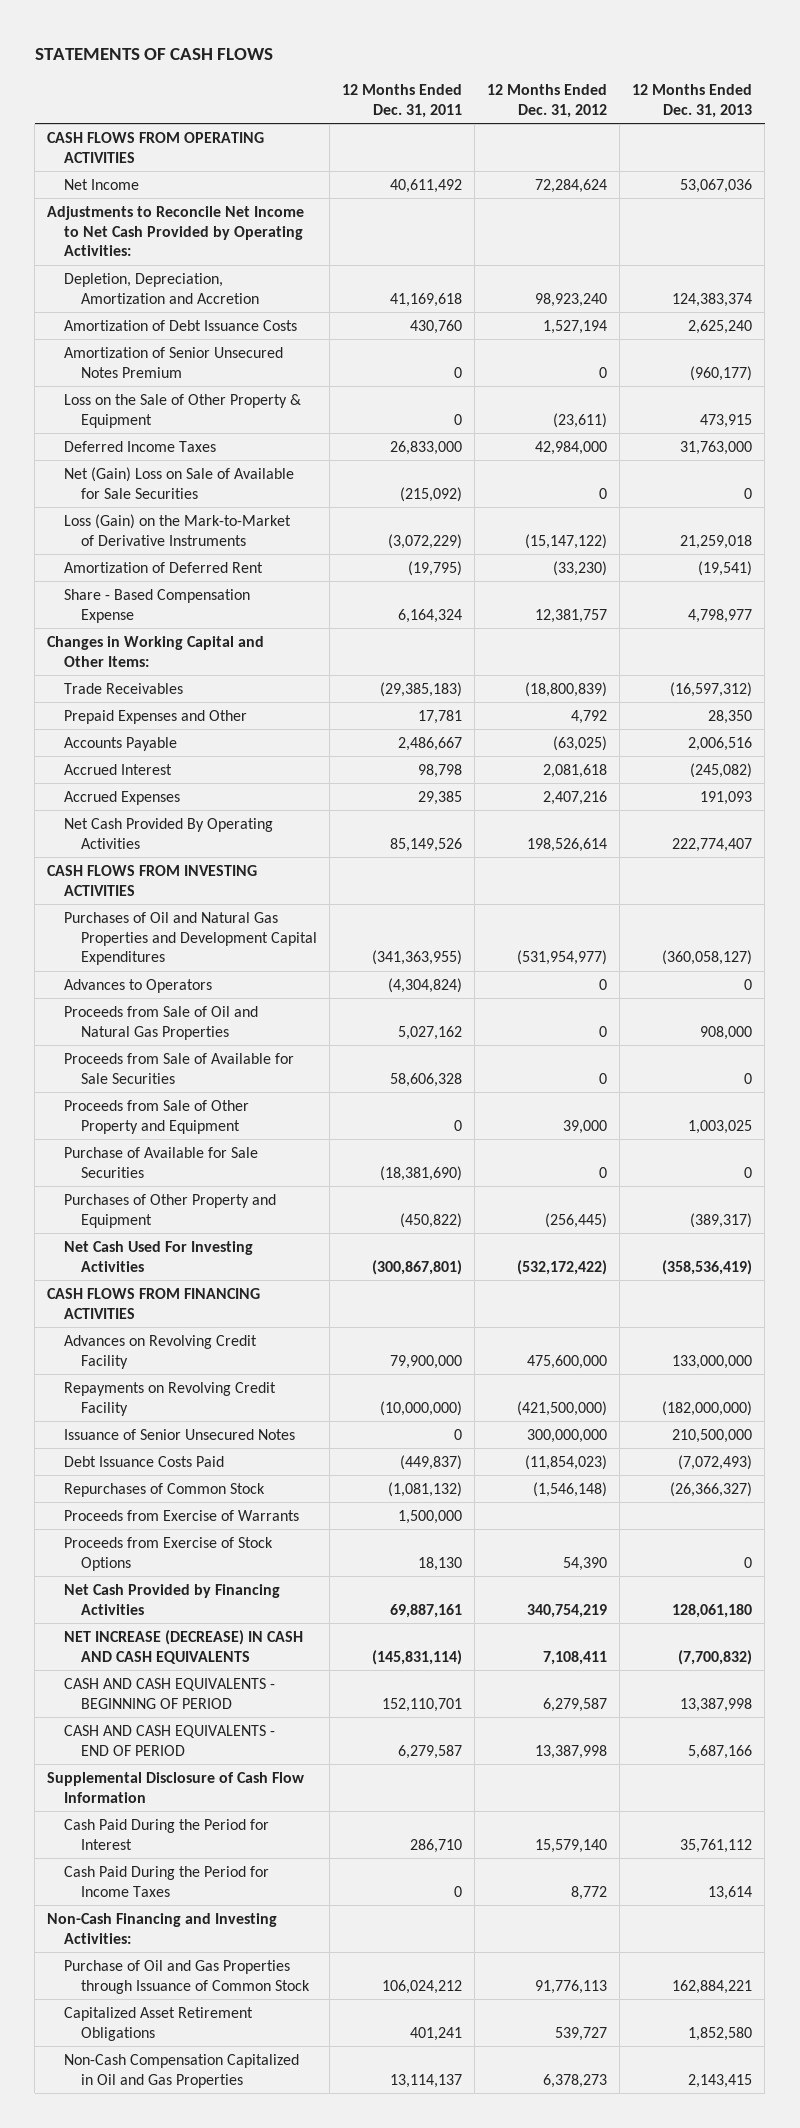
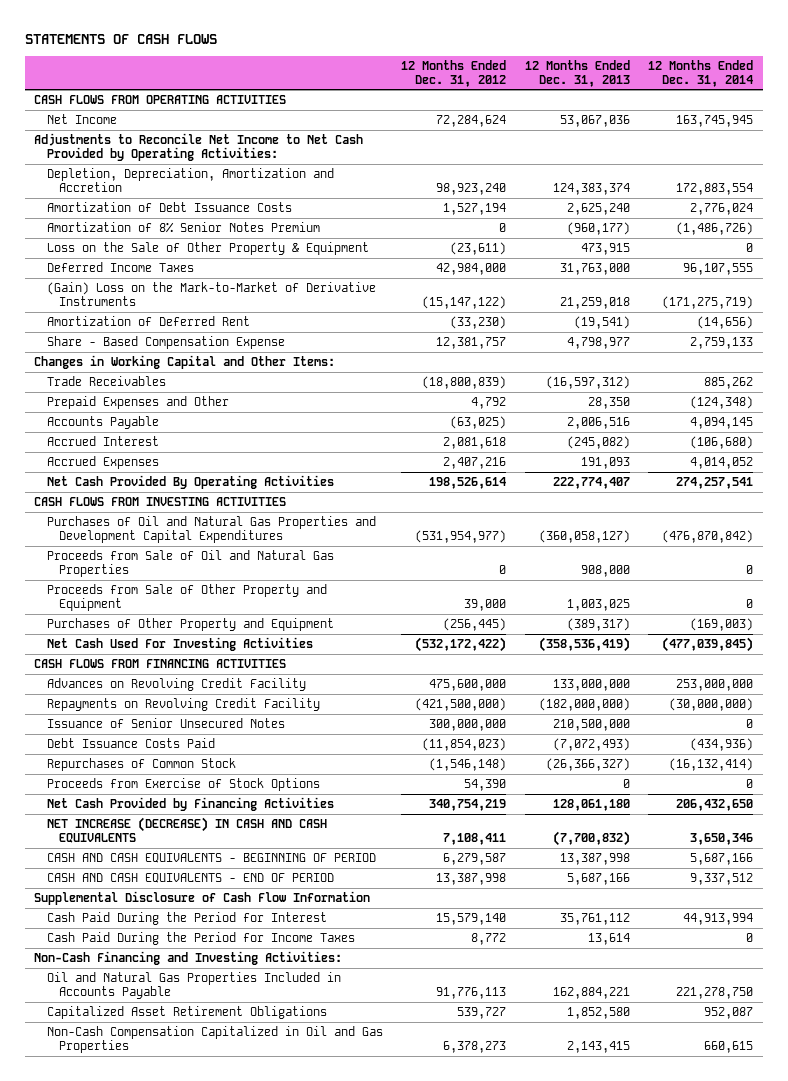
[342,83,463,118] 12 Months Ended Dec. 31, 2011 -> none
none -> [648,59,754,87] 12 Months Ended Dec. 31, 2014
[64,346,284,378] Amortization of Senior Unsecured Notes Premium -> [46,222,320,234] Amortization of 8% Senior Notes Premium
[64,466,295,499] Net (Gain) Loss on Sale of Available for Sale Securities -> none
[64,513,292,546] Loss (Gain) on the Mark-to-Market of Derivative Instruments -> [46,282,376,307] (Gain) Loss on the Mark-to-Market of Derivative Instruments
[64,978,213,993] Advances to Operators -> none
[64,1052,295,1084] Proceeds from Sale of Available for Sale Securities -> none
[64,1146,259,1178] Purchase of Available for Sale Securities -> none
[64,1509,300,1521] Proceeds from Exercise of Warrants -> none
[64,1959,311,1994] Purchase of Oil and Gas Properties through Issuance of Common Stock -> [46,972,341,1000] Oil and Natural Gas Properties Included in Accounts Payable

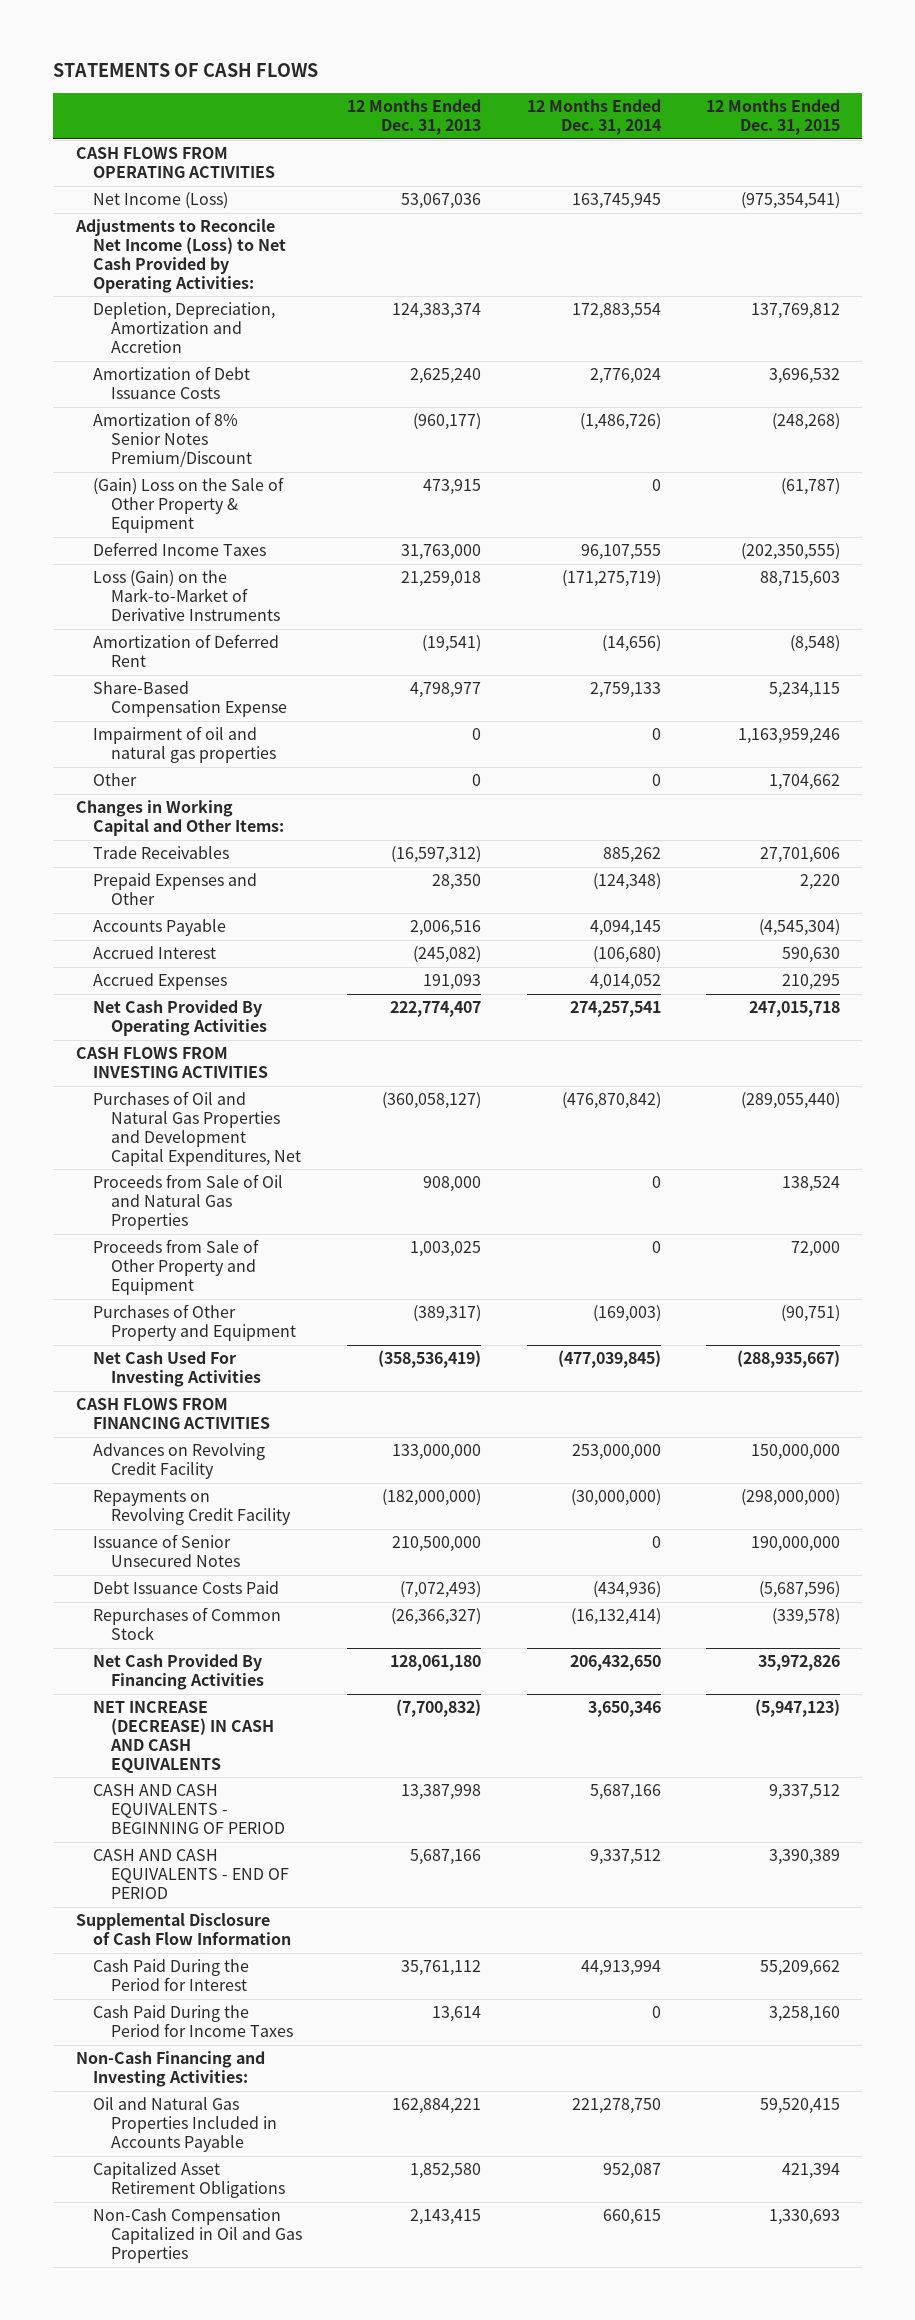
[401,59,507,87] 12 Months Ended Dec. 31, 2012 -> none
none -> [705,99,840,136] 12 Months Ended Dec. 31, 2015
[46,114,117,125] Net Income -> [93,192,229,210] Net Income (Loss)
[34,133,364,162] Adjustments to Reconcile Net Income to Net Cash Provided by Operating Activities: -> [74,219,287,293] Adjustments to Reconcile Net Income (Loss) to Net Cash Provided by Operating Activities:
[46,222,320,234] Amortization of 8% Senior Notes Premium -> [93,412,252,467] Amortization of 8% Senior Notes Premium/Discount
[46,242,369,256] Loss on the Sale of Other Property & Equipment -> [93,477,285,533] (Gain) Loss on the Sale of Other Property & Equipment
[46,282,376,307] (Gain) Loss on the Mark-to-Market of Derivative Instruments -> [93,570,280,621] Loss (Gain) on the Mark-to-Market of Derivative Instruments
[46,336,285,350] Share - Based Compensation Expense -> [93,681,287,718] Share-Based Compensation Expense
none -> [93,726,276,764] Impairment of oil and natural gas properties
none -> [93,773,138,787] Other
[46,516,376,544] Purchases of Oil and Natural Gas Properties and Development Capital Expenditures -> [93,1091,301,1166] Purchases of Oil and Natural Gas Properties and Development Capital Expenditures, Net
[46,778,320,792] Proceeds from Exercise of Stock Options -> none
[46,797,334,812] Net Cash Provided by Financing Activities -> [93,1654,264,1691] Net Cash Provided By Financing Activities

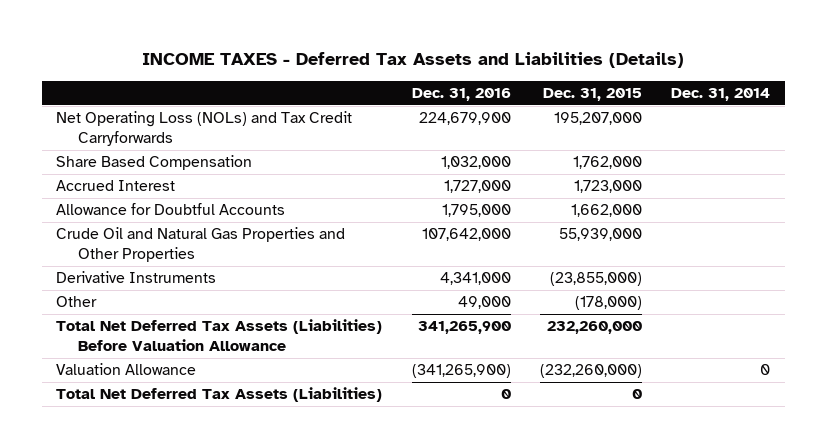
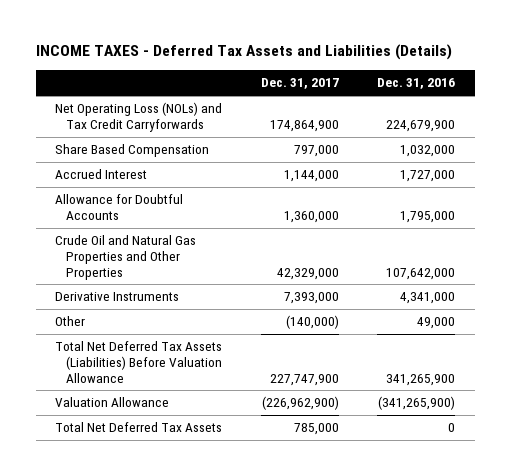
[542,88,642,102] Dec. 31, 2015 -> none
[670,88,770,102] Dec. 31, 2014 -> none
none -> [260,78,339,90] Dec. 31, 2017
[56,387,383,403] Total Net Deferred Tax Assets (Liabilities) -> [55,422,223,433] Total Net Deferred Tax Assets

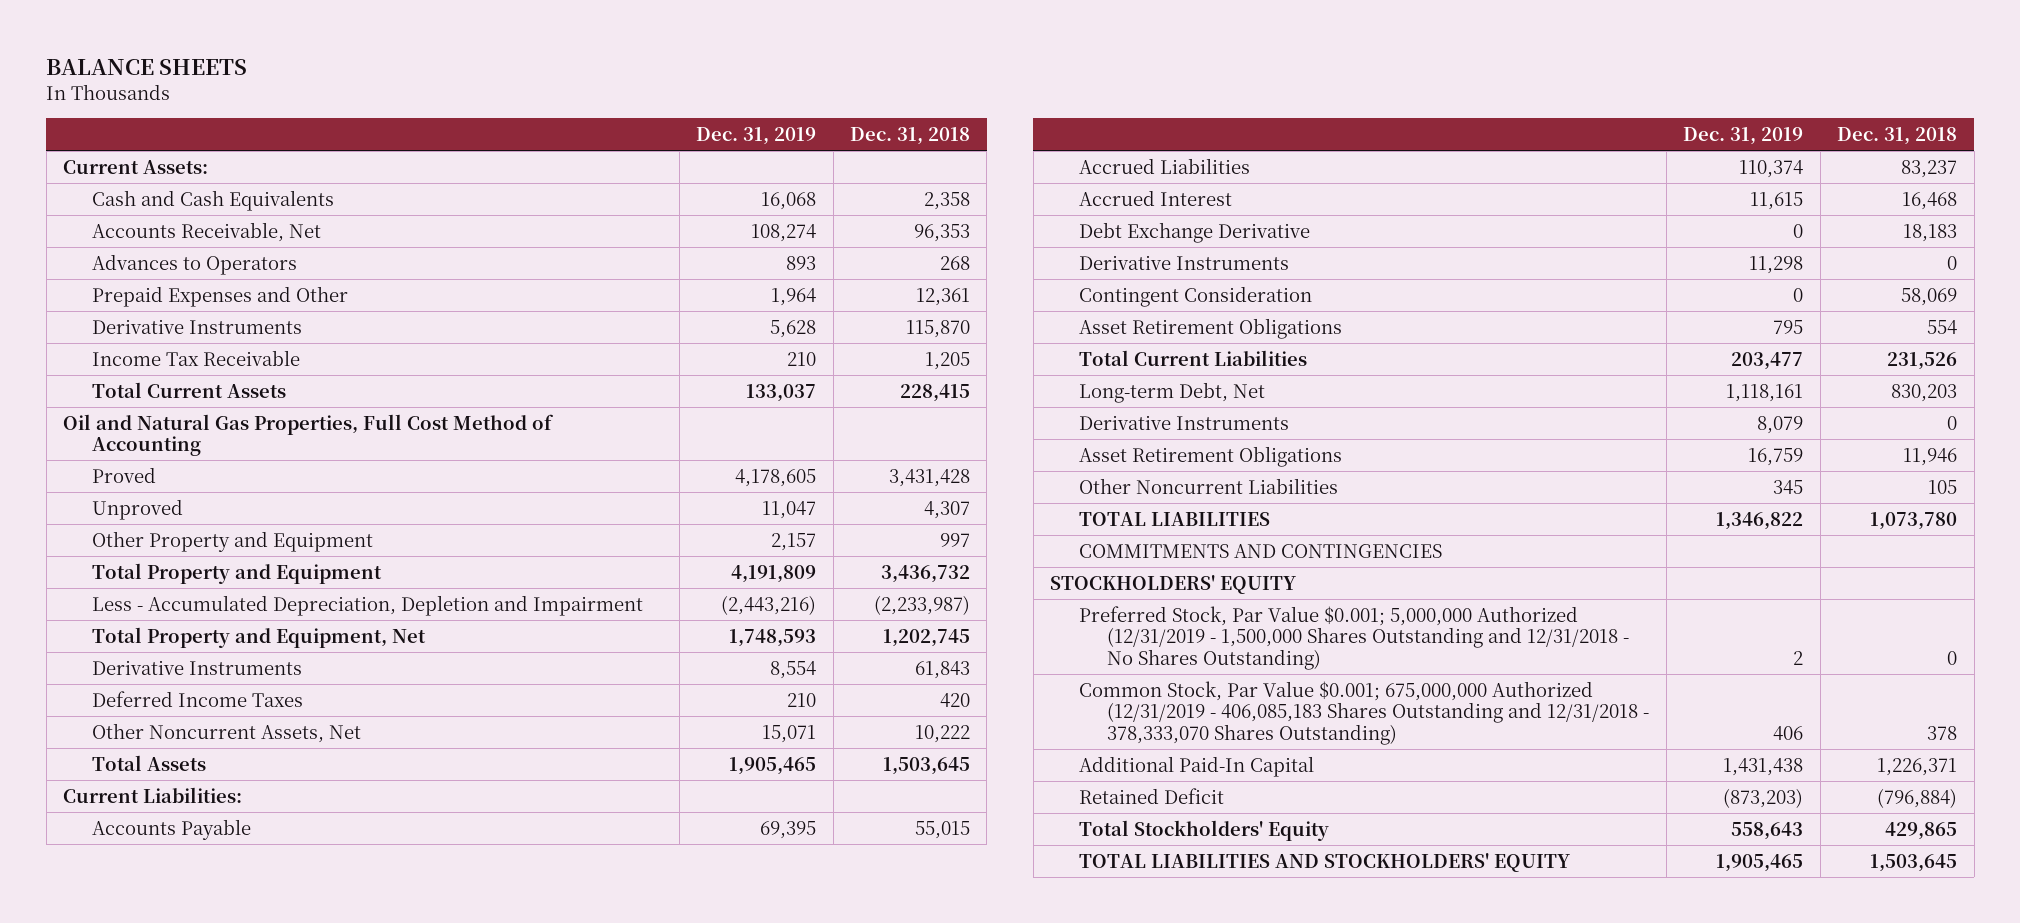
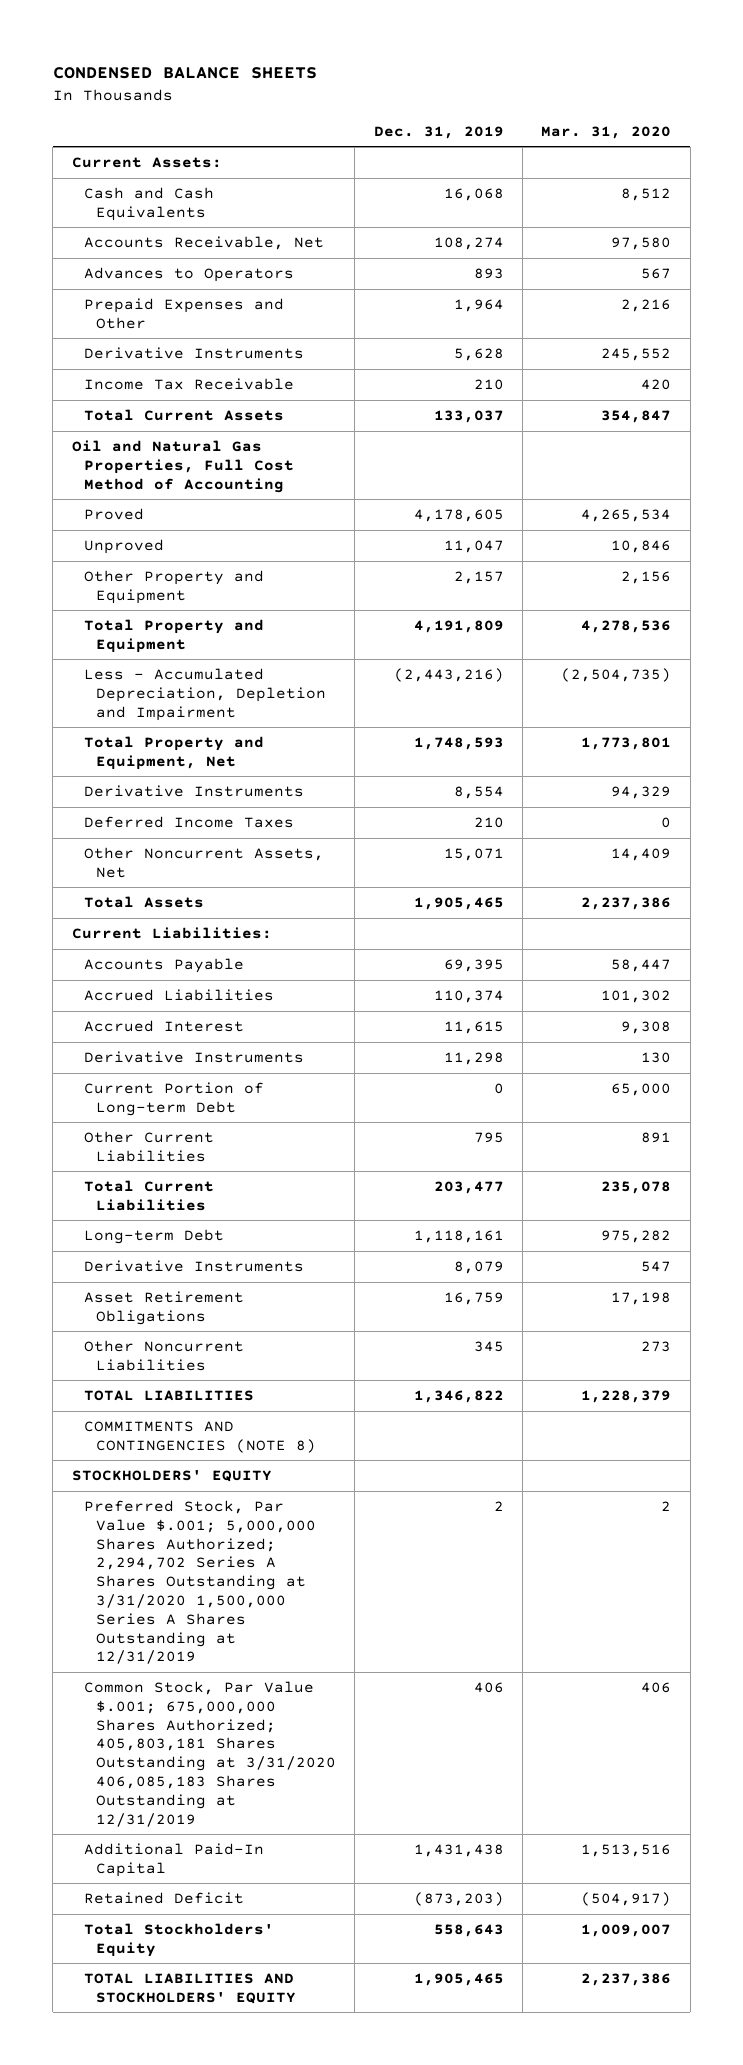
[46,58,248,75] BALANCE SHEETS -> [52,66,317,79] CONDENSED BALANCE SHEETS
[850,127,971,146] Dec. 31, 2018 -> none
none -> [541,125,672,139] Mar. 31, 2020
[1078,221,1310,243] Debt Exchange Derivative -> none
[1078,285,1312,307] Contingent Consideration -> none
none -> [83,1082,264,1116] Current Portion of Long-term Debt
[1078,317,1342,339] Asset Retirement Obligations -> [83,1131,214,1162] Other Current Liabilities
[1078,381,1265,403] Long-term Debt, Net -> [83,1229,224,1245] Long-term Debt
[1078,543,1442,558] COMMITMENTS AND CONTINGENCIES -> [83,1421,316,1453] COMMITMENTS AND CONTINGENCIES (NOTE 8)
[1078,605,1630,670] Preferred Stock, Par Value $0.001; 5,000,000 Authorized (12/31/2019 - 1,500,000 Shares Outstanding and 12/31/2018 - No Shares Outstanding) -> [83,1500,316,1665] Preferred Stock, Par Value $.001; 5,000,000 Shares Authorized; 2,294,702 Series A Shares Outstanding at 3/31/2020 1,500,000 Series A Shares Outstanding at 12/31/2019
[1078,680,1650,745] Common Stock, Par Value $0.001; 675,000,000 Authorized (12/31/2019 - 406,085,183 Shares Outstanding and 12/31/2018 - 378,333,070 Shares Outstanding) -> [83,1681,336,1827] Common Stock, Par Value $.001; 675,000,000 Shares Authorized; 405,803,181 Shares Outstanding at 3/31/2020 406,085,183 Shares Outstanding at 12/31/2019

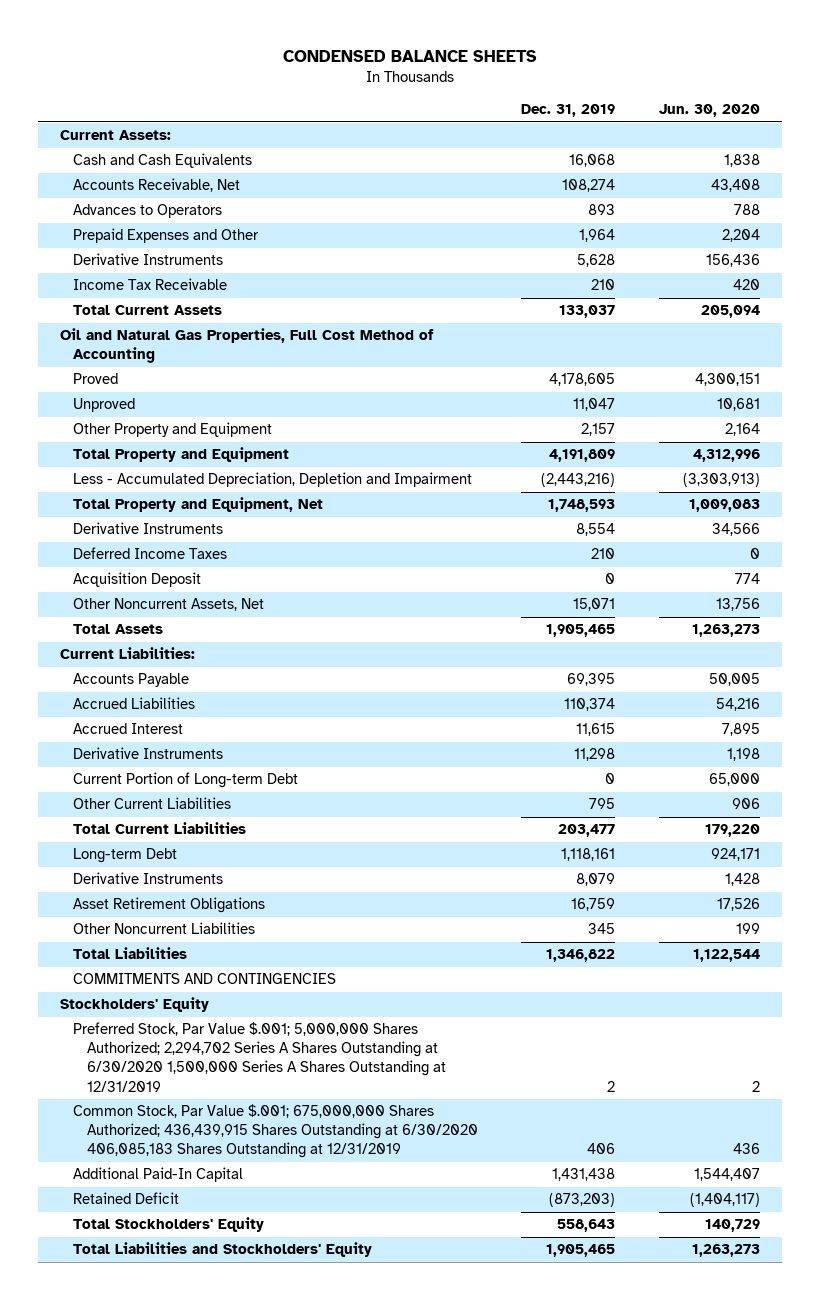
[541,125,672,139] Mar. 31, 2020 -> none
none -> [658,104,760,118] Jun. 30, 2020
none -> [73,572,202,588] Acquisition Deposit
[83,1390,254,1402] TOTAL LIABILITIES -> [73,947,188,960] Total Liabilities
[83,1421,316,1453] COMMITMENTS AND CONTINGENCIES (NOTE 8) -> [73,973,337,985] COMMITMENTS AND CONTINGENCIES
[71,1470,272,1483] STOCKHOLDERS' EQUITY -> [60,997,210,1013] Stockholders' Equity
[83,1500,316,1665] Preferred Stock, Par Value $.001; 5,000,000 Shares Authorized; 2,294,702 Series A Shares Outstanding at 3/31/2020 1,500,000 Series A Shares Outstanding at 12/31/2019 -> [73,1022,446,1092] Preferred Stock, Par Value $.001; 5,000,000 Shares Authorized; 2,294,702 Series A Shares Outstanding at 6/30/2020 1,500,000 Series A Shares Outstanding at 12/31/2019
[83,1681,336,1827] Common Stock, Par Value $.001; 675,000,000 Shares Authorized; 405,803,181 Shares Outstanding at 3/31/2020 406,085,183 Shares Outstanding at 12/31/2019 -> [73,1104,478,1159] Common Stock, Par Value $.001; 675,000,000 Shares Authorized; 436,439,915 Shares Outstanding at 6/30/2020 406,085,183 Shares Outstanding at 12/31/2019
[83,1973,296,2004] TOTAL LIABILITIES AND STOCKHOLDERS' EQUITY -> [73,1242,373,1258] Total Liabilities and Stockholders' Equity

